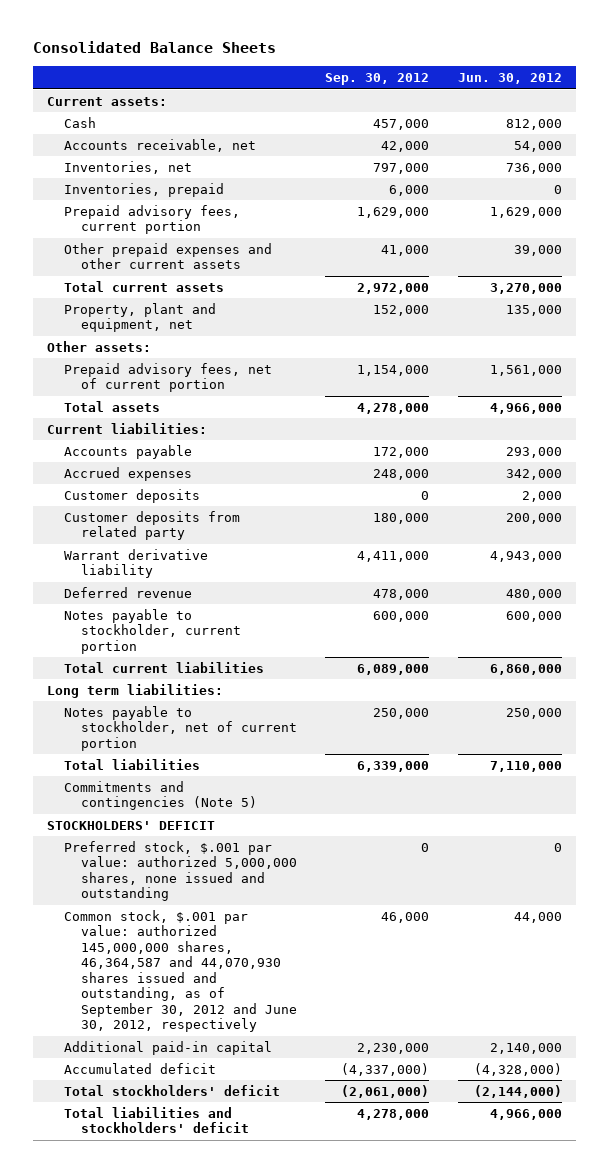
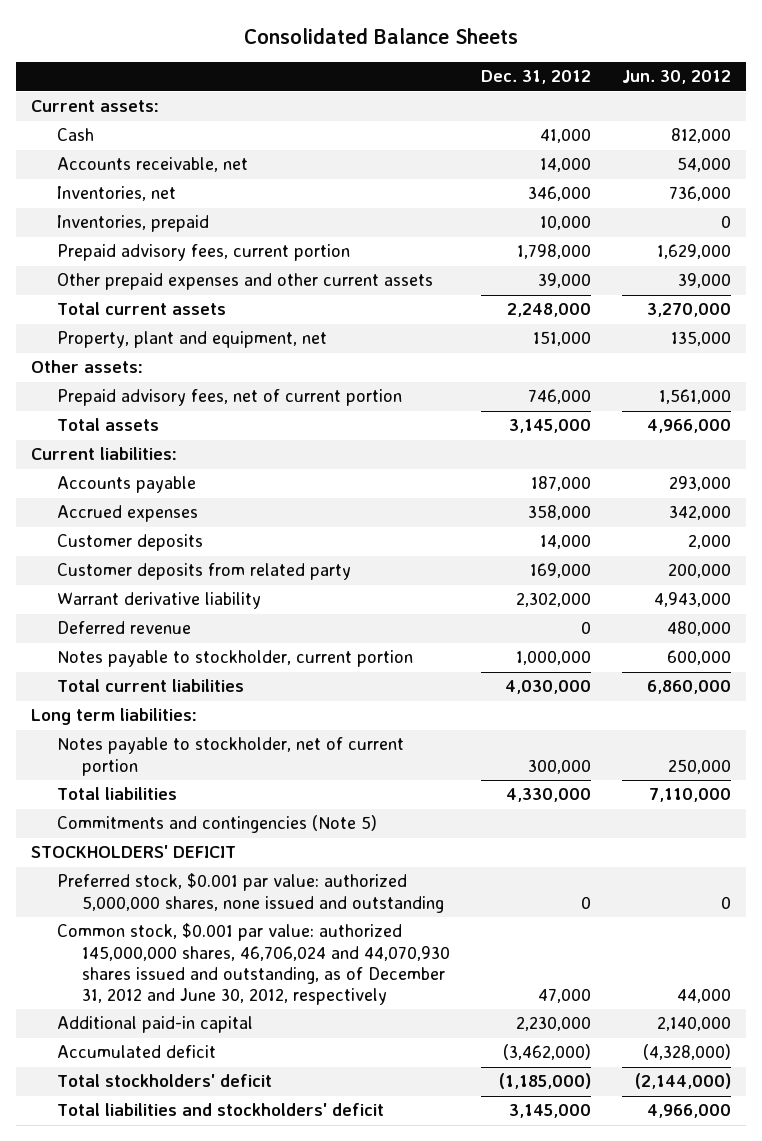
[325,73,430,86] Sep. 30, 2012 -> none
none -> [480,70,591,85] Dec. 31, 2012
[63,841,297,902] Preferred stock, $.001 par value: authorized 5,000,000 shares, none issued and outstanding -> [56,873,444,913] Preferred stock, $0.001 par value: authorized 5,000,000 shares, none issued and outstanding
[63,910,297,1033] Common stock, $.001 par value: authorized 145,000,000 shares, 46,364,587 and 44,070,930 shares issued and outstanding, as of September 30, 2012 and June 30, 2012, respectively -> [56,923,450,1006] Common stock, $0.001 par value: authorized 145,000,000 shares, 46,706,024 and 44,070,930 shares issued and outstanding, as of December 31, 2012 and June 30, 2012, respectively

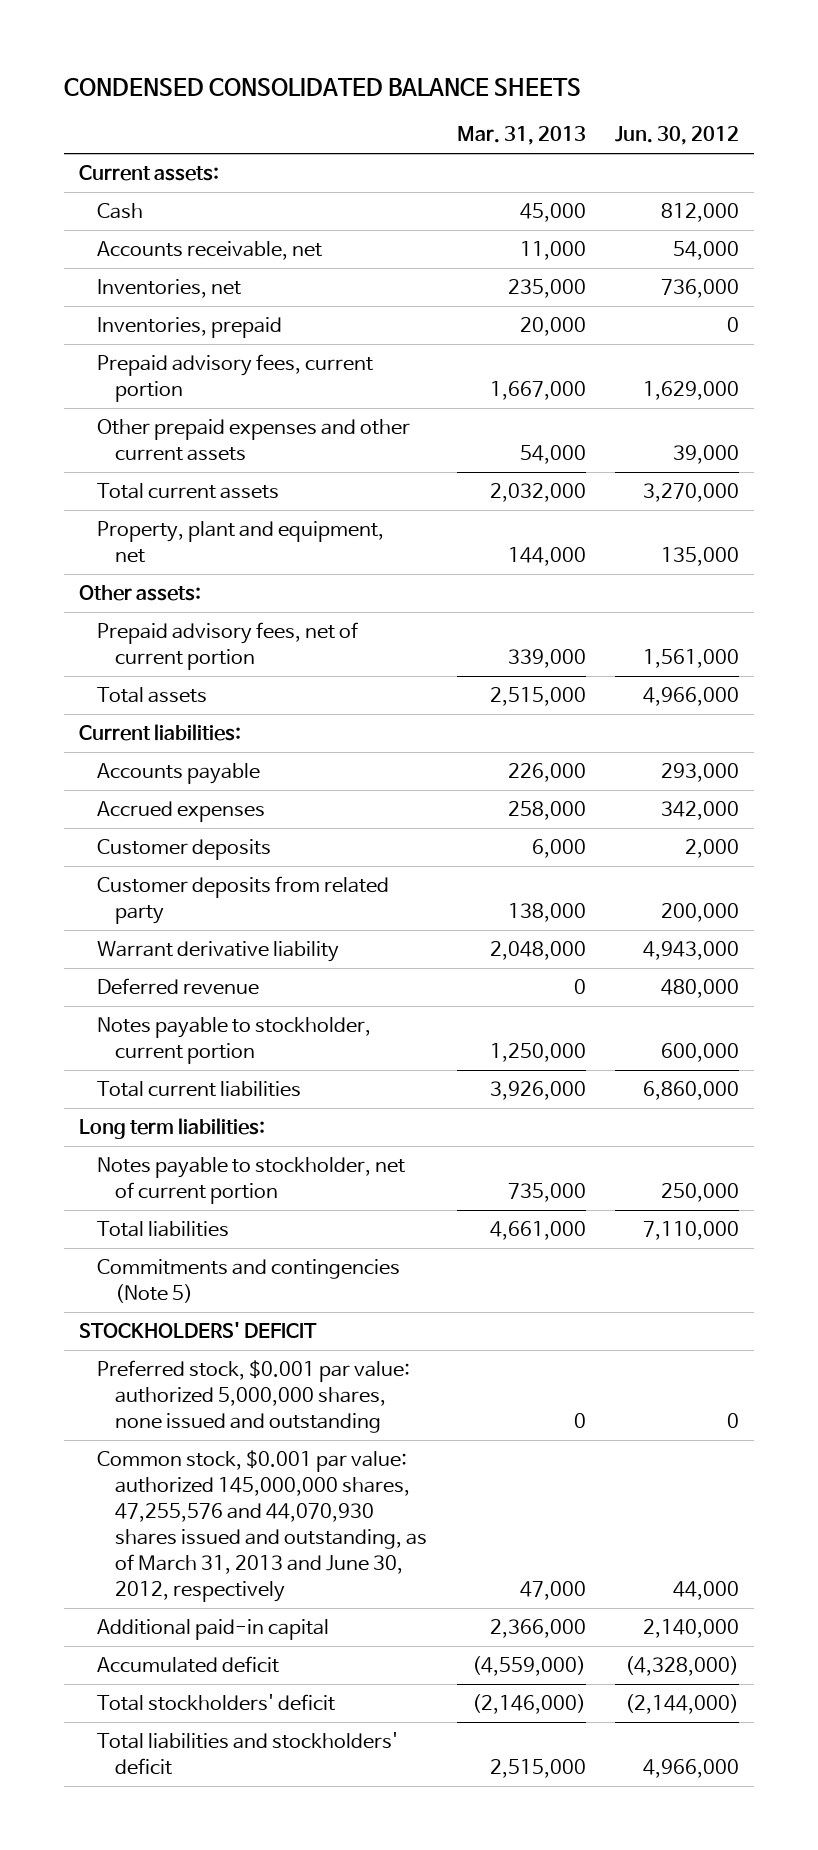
[243,27,518,44] Consolidated Balance Sheets -> [63,77,581,96] CONDENSED CONSOLIDATED BALANCE SHEETS
[480,70,591,85] Dec. 31, 2012 -> none
none -> [456,126,586,146] Mar. 31, 2013
[56,923,450,1006] Common stock, $0.001 par value: authorized 145,000,000 shares, 46,706,024 and 44,070,930 shares issued and outstanding, as of December 31, 2012 and June 30, 2012, respectively -> [96,1450,427,1602] Common stock, $0.001 par value: authorized 145,000,000 shares, 47,255,576 and 44,070,930 shares issued and outstanding, as of March 31, 2013 and June 30, 2012, respectively

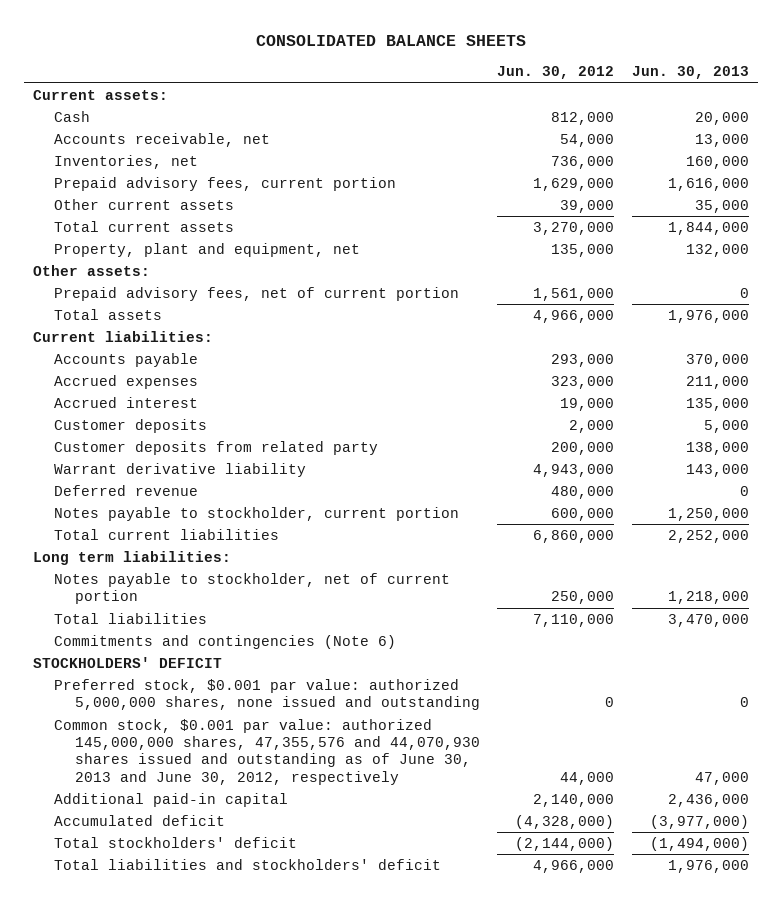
[63,77,581,96] CONDENSED CONSOLIDATED BALANCE SHEETS -> [256,35,527,47] CONSOLIDATED BALANCE SHEETS
[456,126,586,146] Mar. 31, 2013 -> none
none -> [632,66,750,80] Jun. 30, 2013
[96,317,282,339] Inventories, prepaid -> none
[96,419,410,462] Other prepaid expenses and other current assets -> [53,198,234,210] Other current assets
[661,801,740,821] 342,000 -> [551,375,615,389] 323,000
none -> [53,396,198,408] Accrued interest
[96,1259,400,1304] Commitments and contingencies (Note 5) -> [53,634,396,649] Commitments and contingencies (Note 6)
[96,1450,427,1602] Common stock, $0.001 par value: authorized 145,000,000 shares, 47,255,576 and 44,070,930 shares issued and outstanding, as of March 31, 2013 and June 30, 2012, respectively -> [53,718,480,785] Common stock, $0.001 par value: authorized 145,000,000 shares, 47,355,576 and 44,070,930 shares issued and outstanding as of June 30, 2013 and June 30, 2012, respectively

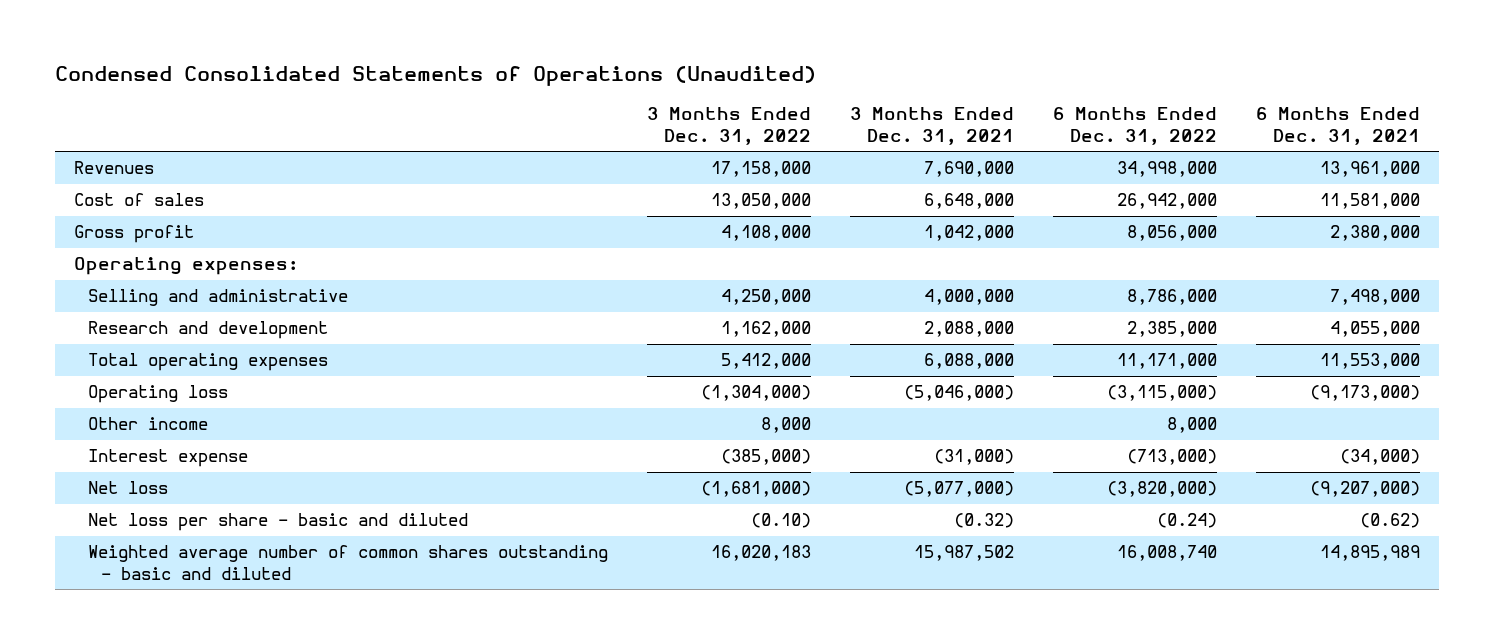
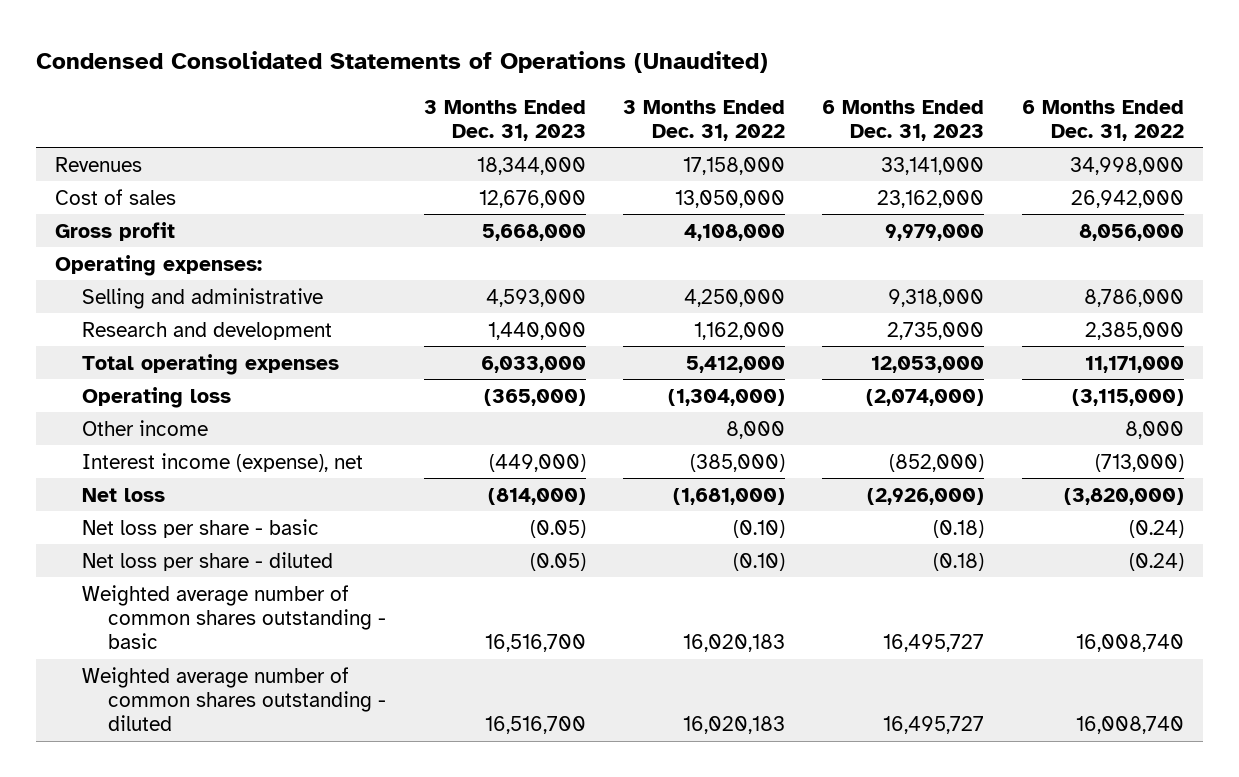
[849,107,1014,145] 3 Months Ended Dec. 31, 2021 -> none
[1255,107,1420,145] 6 Months Ended Dec. 31, 2021 -> none
none -> [423,99,586,141] 3 Months Ended Dec. 31, 2023
none -> [822,99,985,141] 6 Months Ended Dec. 31, 2023
[87,449,248,468] Interest expense -> [81,452,363,472] Interest income (expense), net
[87,513,468,532] Net loss per share - basic and diluted -> [81,518,319,538] Net loss per share - basic
none -> [81,551,333,571] Net loss per share - diluted
[87,545,608,580] Weighted average number of common shares outstanding - basic and diluted -> [81,584,387,650] Weighted average number of common shares outstanding - basic
none -> [81,666,387,732] Weighted average number of common shares outstanding - diluted

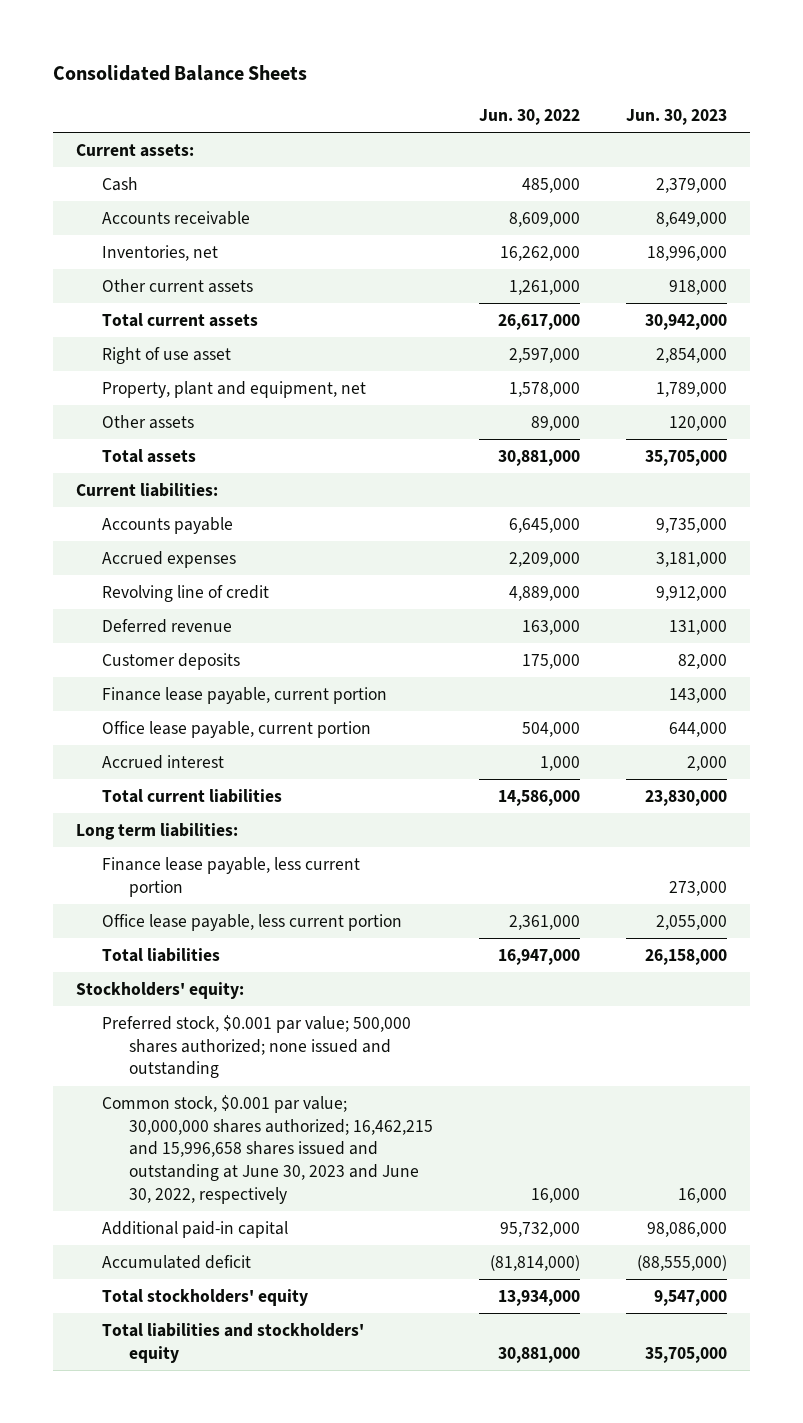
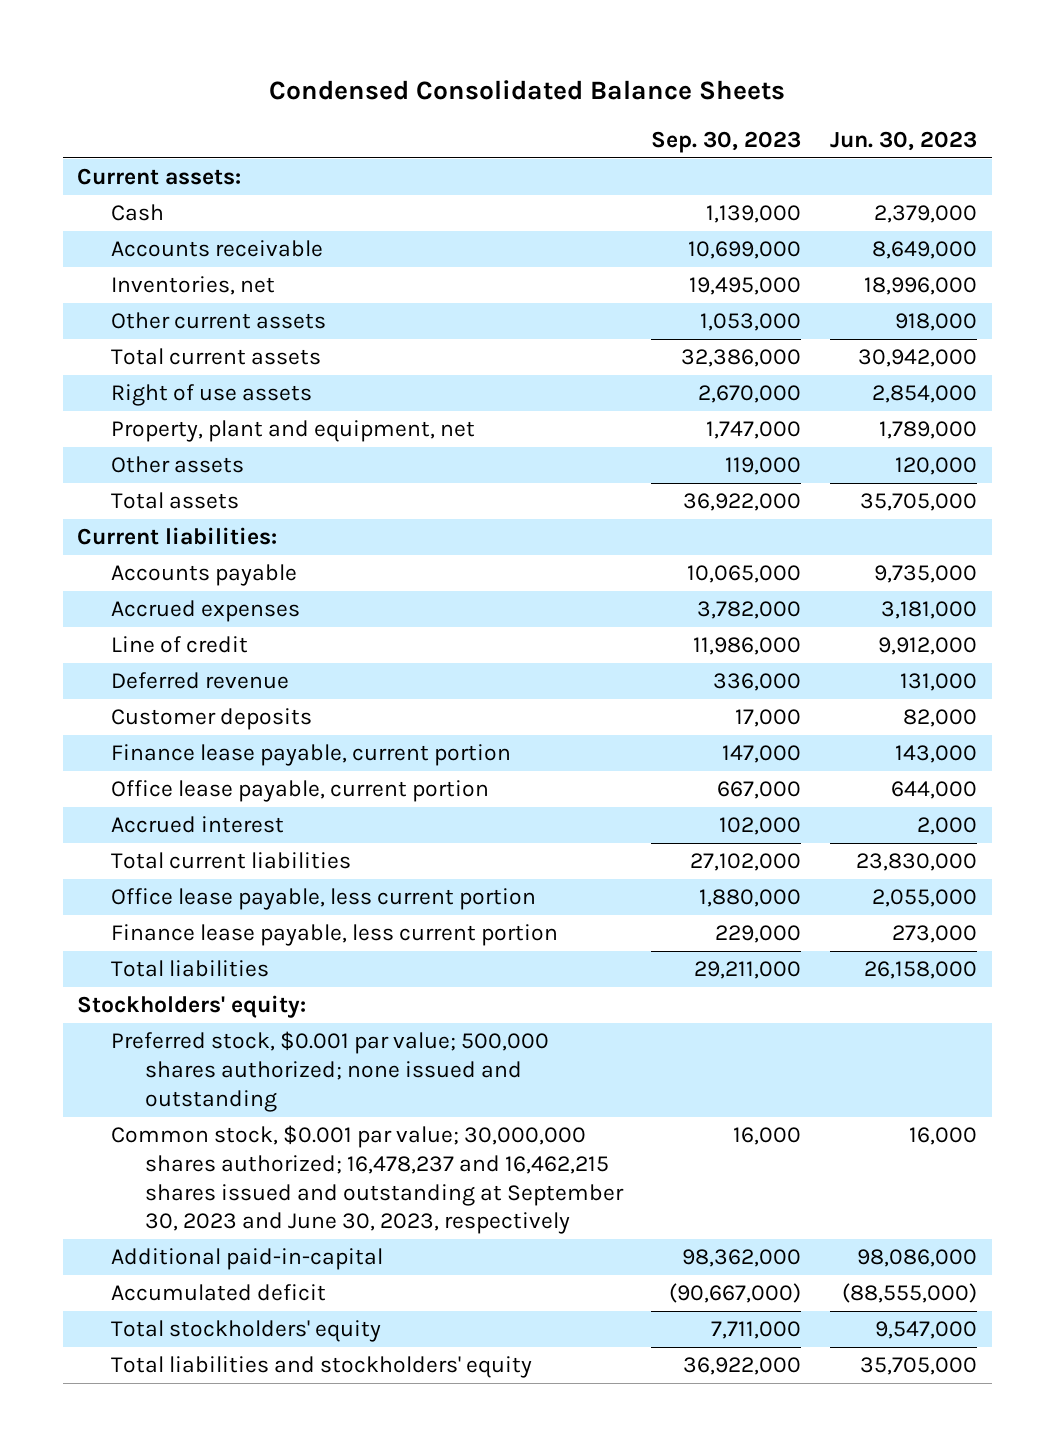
[52,65,307,82] Consolidated Balance Sheets -> [269,79,786,100] Condensed Consolidated Balance Sheets
[478,108,580,125] Jun. 30, 2022 -> none
none -> [651,131,802,154] Sep. 30, 2023
[102,346,232,364] Right of use asset -> [110,384,312,407] Right of use assets
[102,584,270,602] Revolving line of credit -> [110,636,248,654] Line of credit
[75,822,238,840] Long term liabilities: -> none
[102,856,361,897] Finance lease payable, less current portion -> [110,924,558,947] Finance lease payable, less current portion
[102,1094,433,1204] Common stock, $0.001 par value; 30,000,000 shares authorized; 16,462,215 and 15,996,658 shares issued and outstanding at June 30, 2023 and June 30, 2022, respectively -> [110,1125,624,1235] Common stock, $0.001 par value; 30,000,000 shares authorized; 16,478,237 and 16,462,215 shares issued and outstanding at September 30, 2023 and June 30, 2023, respectively
[102,1220,289,1238] Additional paid-in capital -> [110,1248,383,1271] Additional paid-in-capital

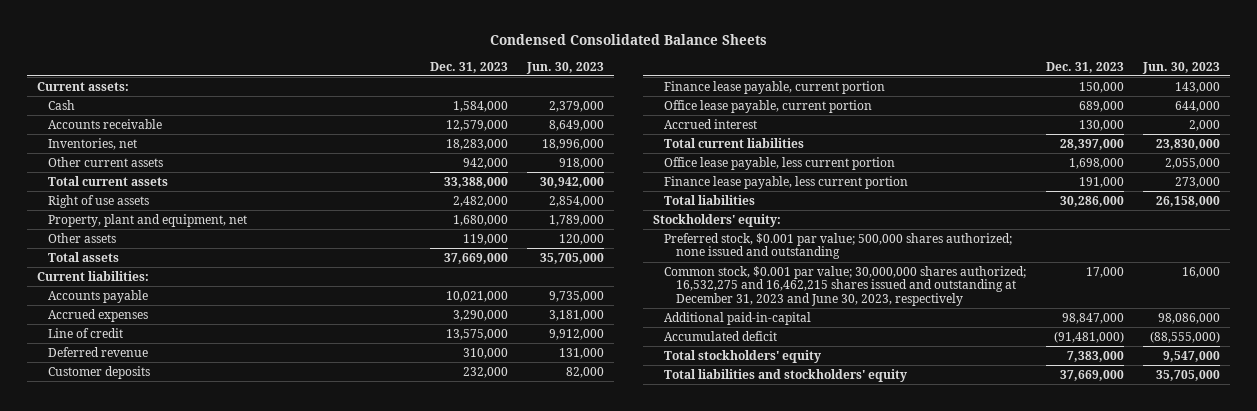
[651,131,802,154] Sep. 30, 2023 -> none
none -> [429,61,508,73] Dec. 31, 2023
[110,1125,624,1235] Common stock, $0.001 par value; 30,000,000 shares authorized; 16,478,237 and 16,462,215 shares issued and outstanding at September 30, 2023 and June 30, 2023, respectively -> [664,265,1027,307] Common stock, $0.001 par value; 30,000,000 shares authorized; 16,532,275 and 16,462,215 shares issued and outstanding at December 31, 2023 and June 30, 2023, respectively

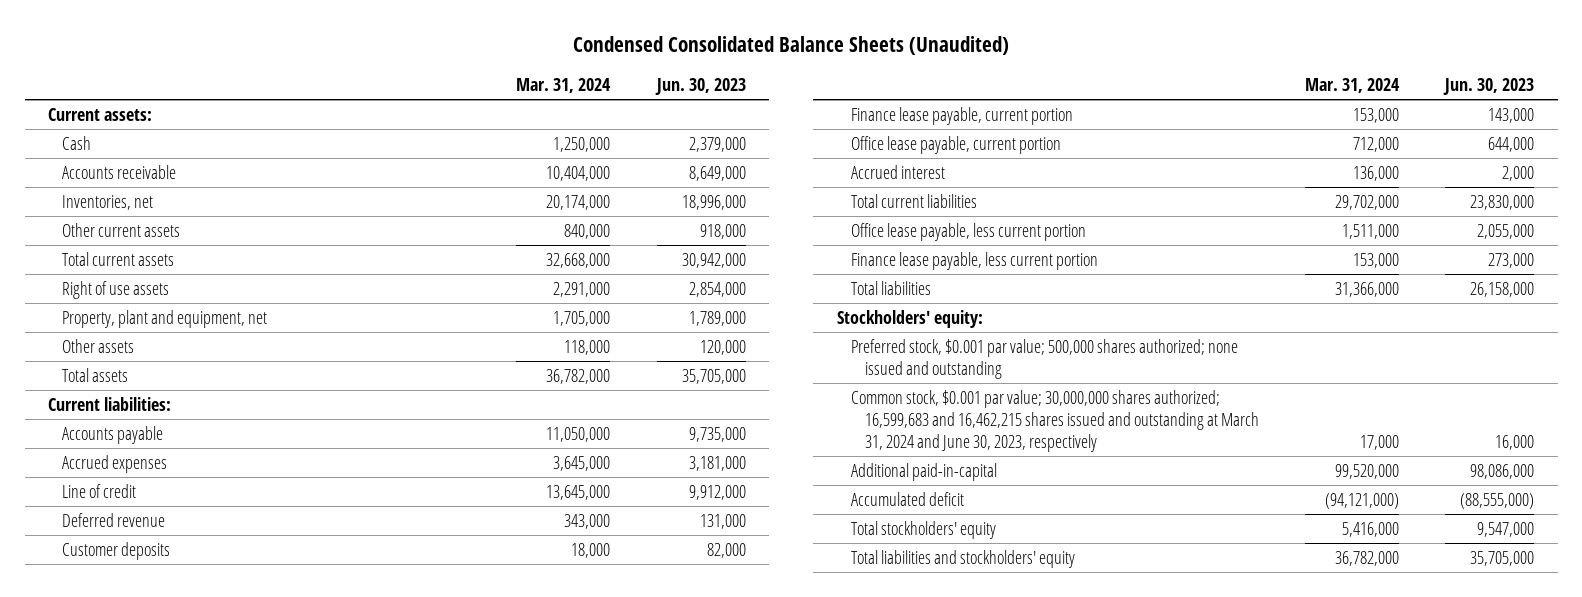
[489,34,767,46] Condensed Consolidated Balance Sheets -> [573,36,1010,56] Condensed Consolidated Balance Sheets (Unaudited)
[429,61,508,73] Dec. 31, 2023 -> none
none -> [516,78,612,94] Mar. 31, 2024
[664,265,1027,307] Common stock, $0.001 par value; 30,000,000 shares authorized; 16,532,275 and 16,462,215 shares issued and outstanding at December 31, 2023 and June 30, 2023, respectively -> [850,389,1259,453] Common stock, $0.001 par value; 30,000,000 shares authorized; 16,599,683 and 16,462,215 shares issued and outstanding at March 31, 2024 and June 30, 2023, respectively

